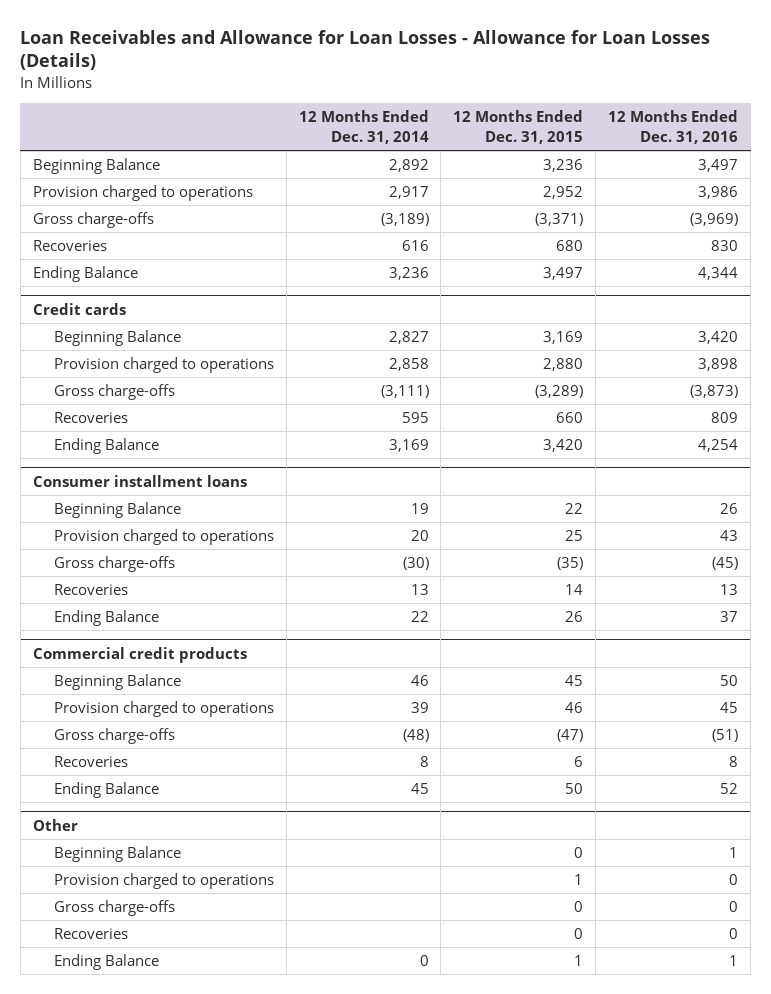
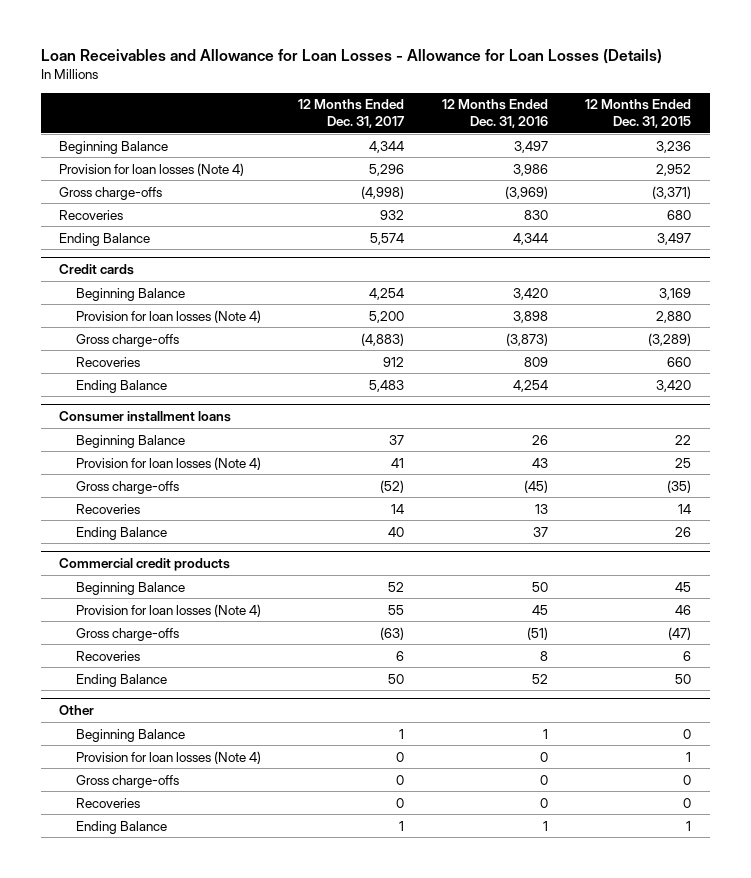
[298,110,429,144] 12 Months Ended Dec. 31, 2014 -> none
none -> [298,99,405,128] 12 Months Ended Dec. 31, 2017
[32,185,253,202] Provision charged to operations -> [59,162,245,176] Provision for loan losses (Note 4)
[53,357,274,374] Provision charged to operations -> [75,309,261,323] Provision for loan losses (Note 4)
[53,529,274,546] Provision charged to operations -> [75,456,261,470] Provision for loan losses (Note 4)
[53,701,274,718] Provision charged to operations -> [75,603,261,617] Provision for loan losses (Note 4)
[53,873,274,890] Provision charged to operations -> [75,750,261,764] Provision for loan losses (Note 4)

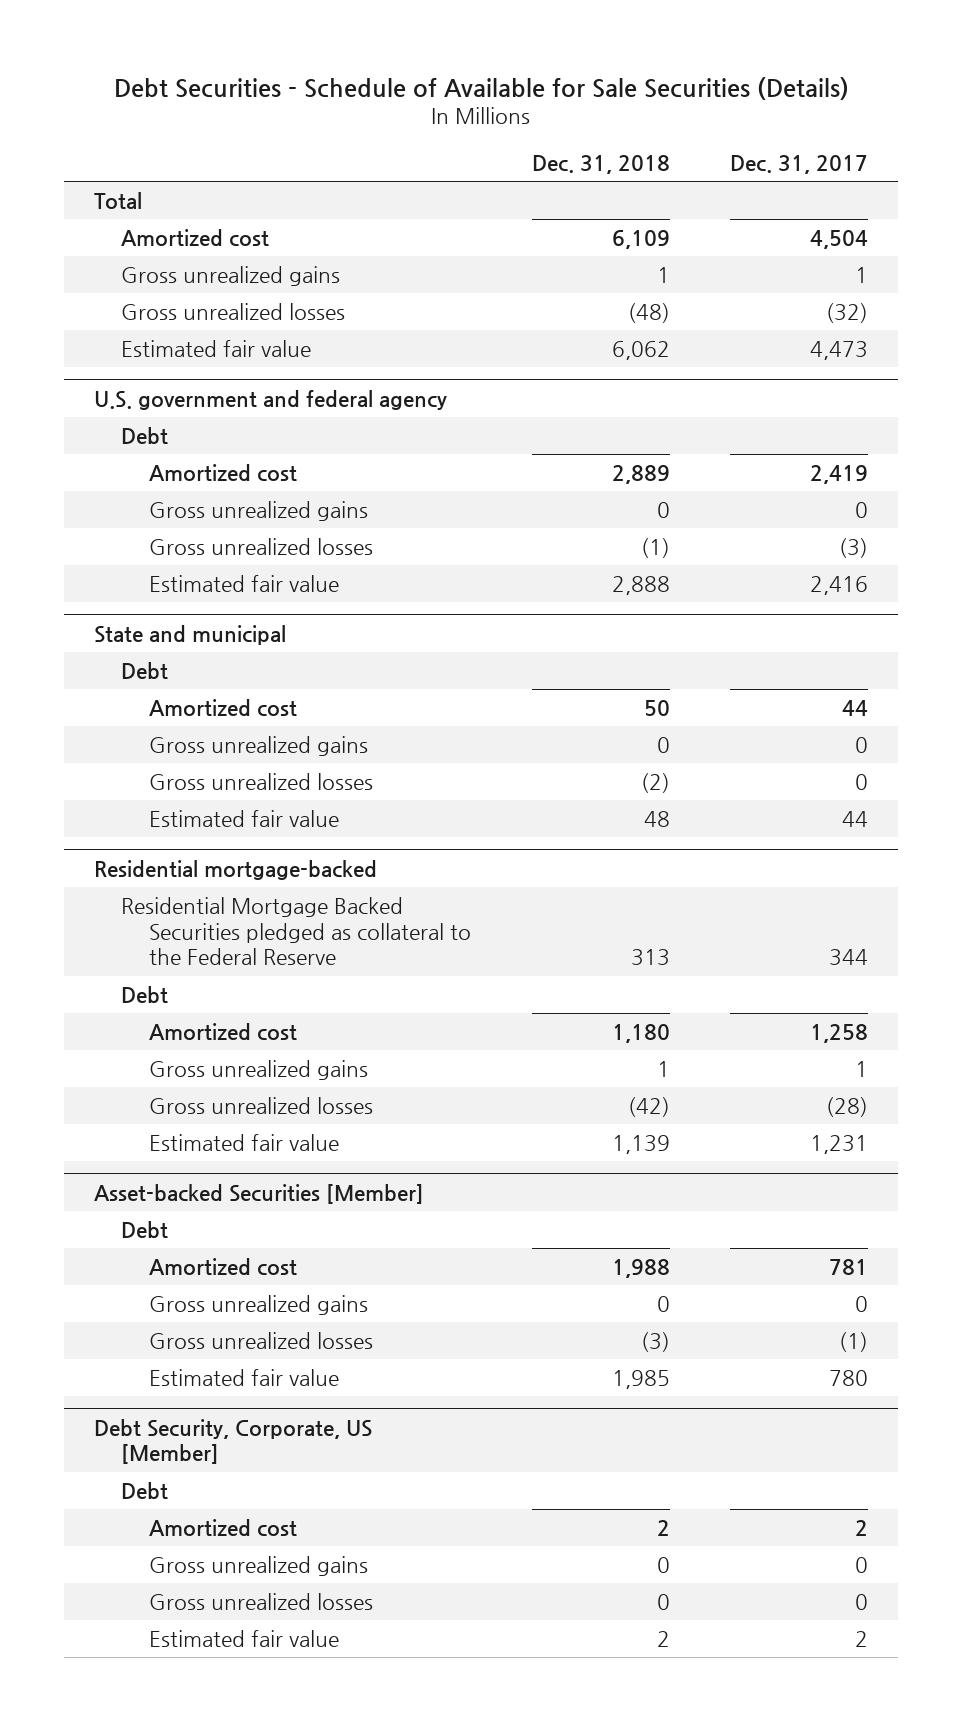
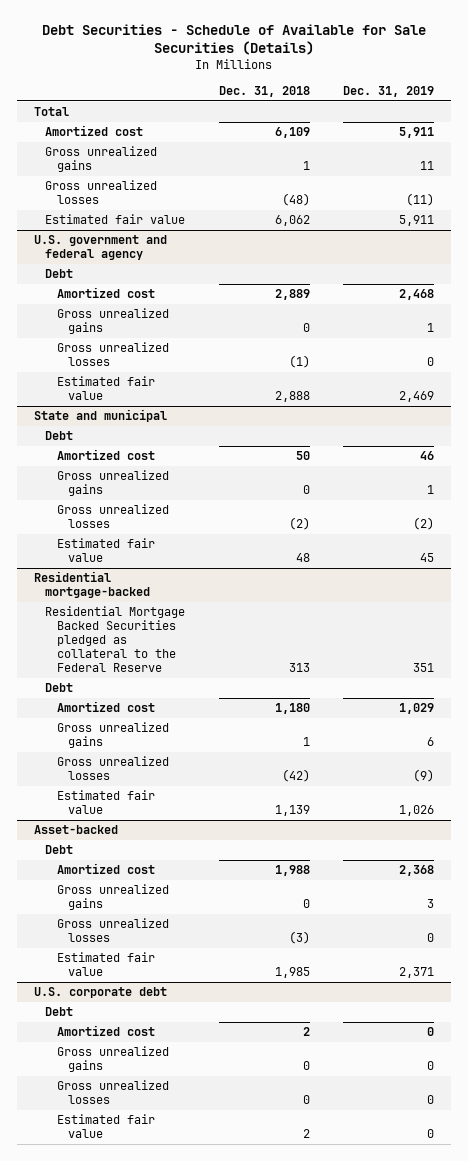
[729,154,868,174] Dec. 31, 2017 -> none
none -> [343,85,435,97] Dec. 31, 2019
[93,1183,424,1204] Asset-backed Securities [Member] -> [33,825,118,835] Asset-backed
[93,1418,372,1465] Debt Security, Corporate, US [Member] -> [33,987,167,999] U.S. corporate debt

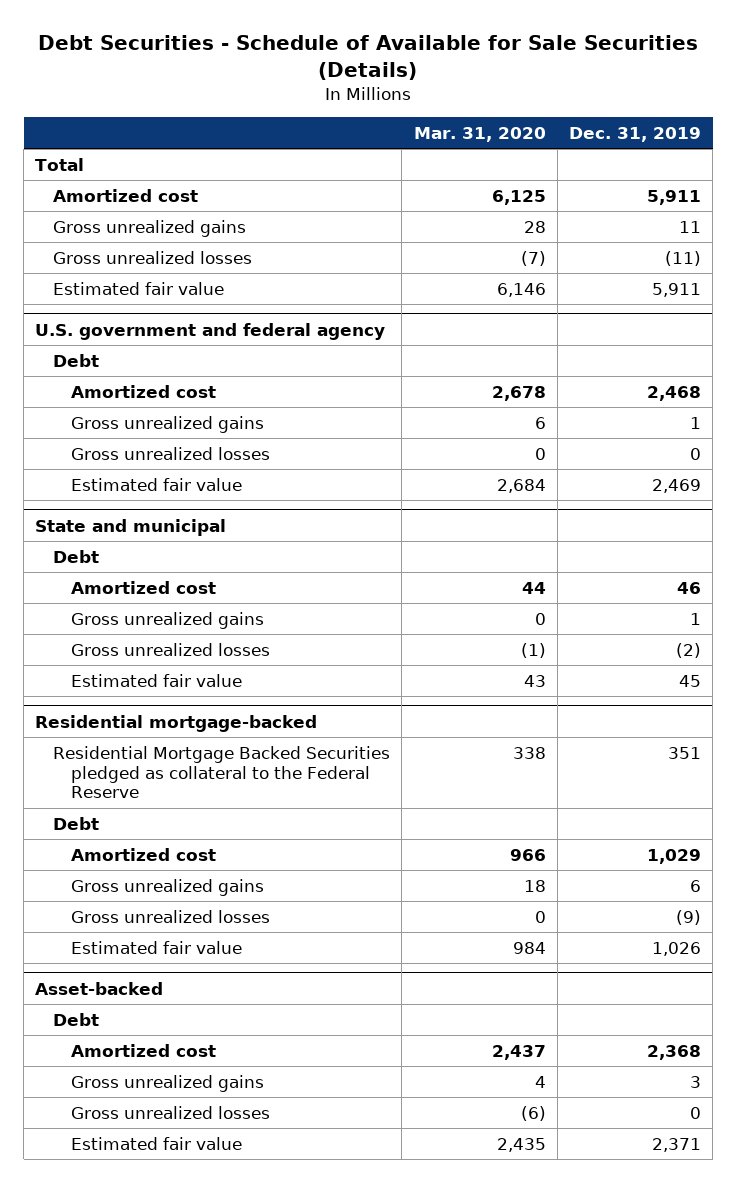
[218,85,310,97] Dec. 31, 2018 -> none
none -> [413,127,546,143] Mar. 31, 2020
[33,987,167,999] U.S. corporate debt -> none
[45,1007,74,1017] Debt -> none
[56,1025,155,1037] Amortized cost -> none
[56,1046,169,1073] Gross unrealized gains -> none
[56,1080,169,1105] Gross unrealized losses -> none
[56,1114,155,1139] Estimated fair value -> none

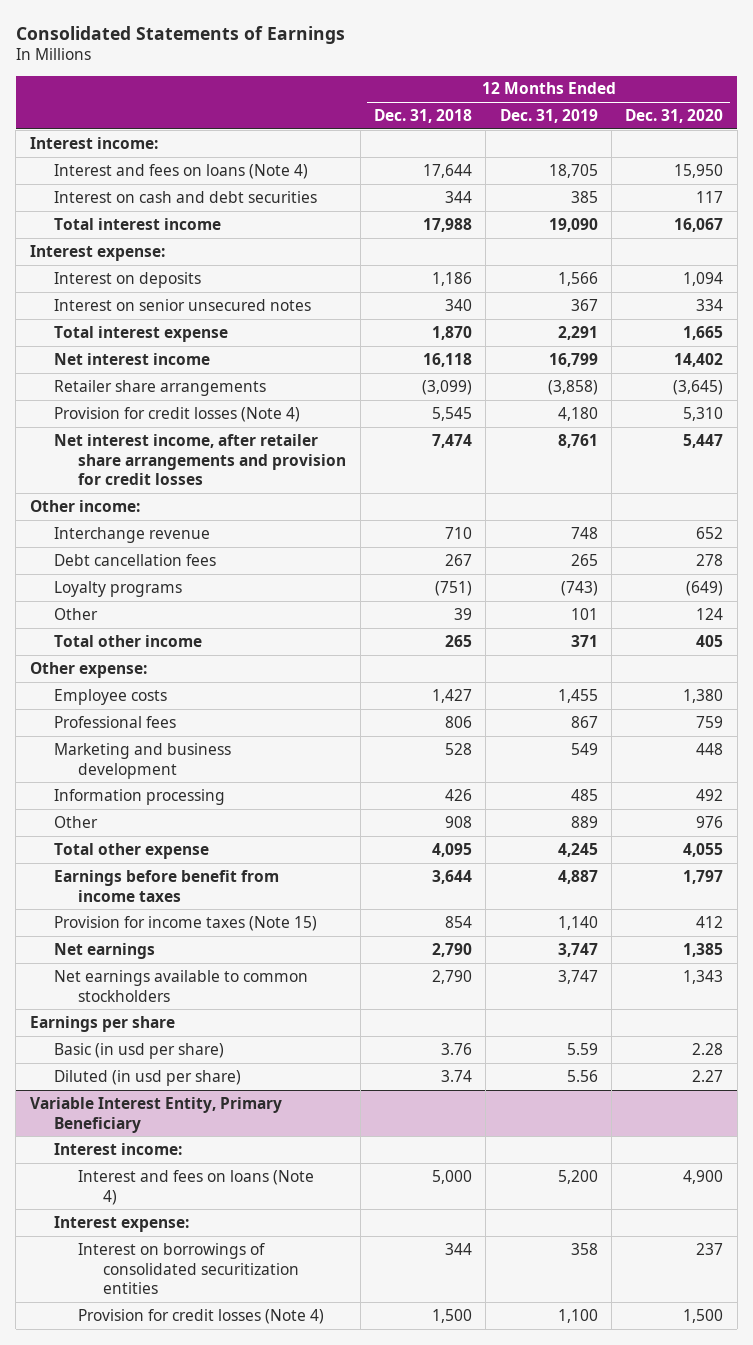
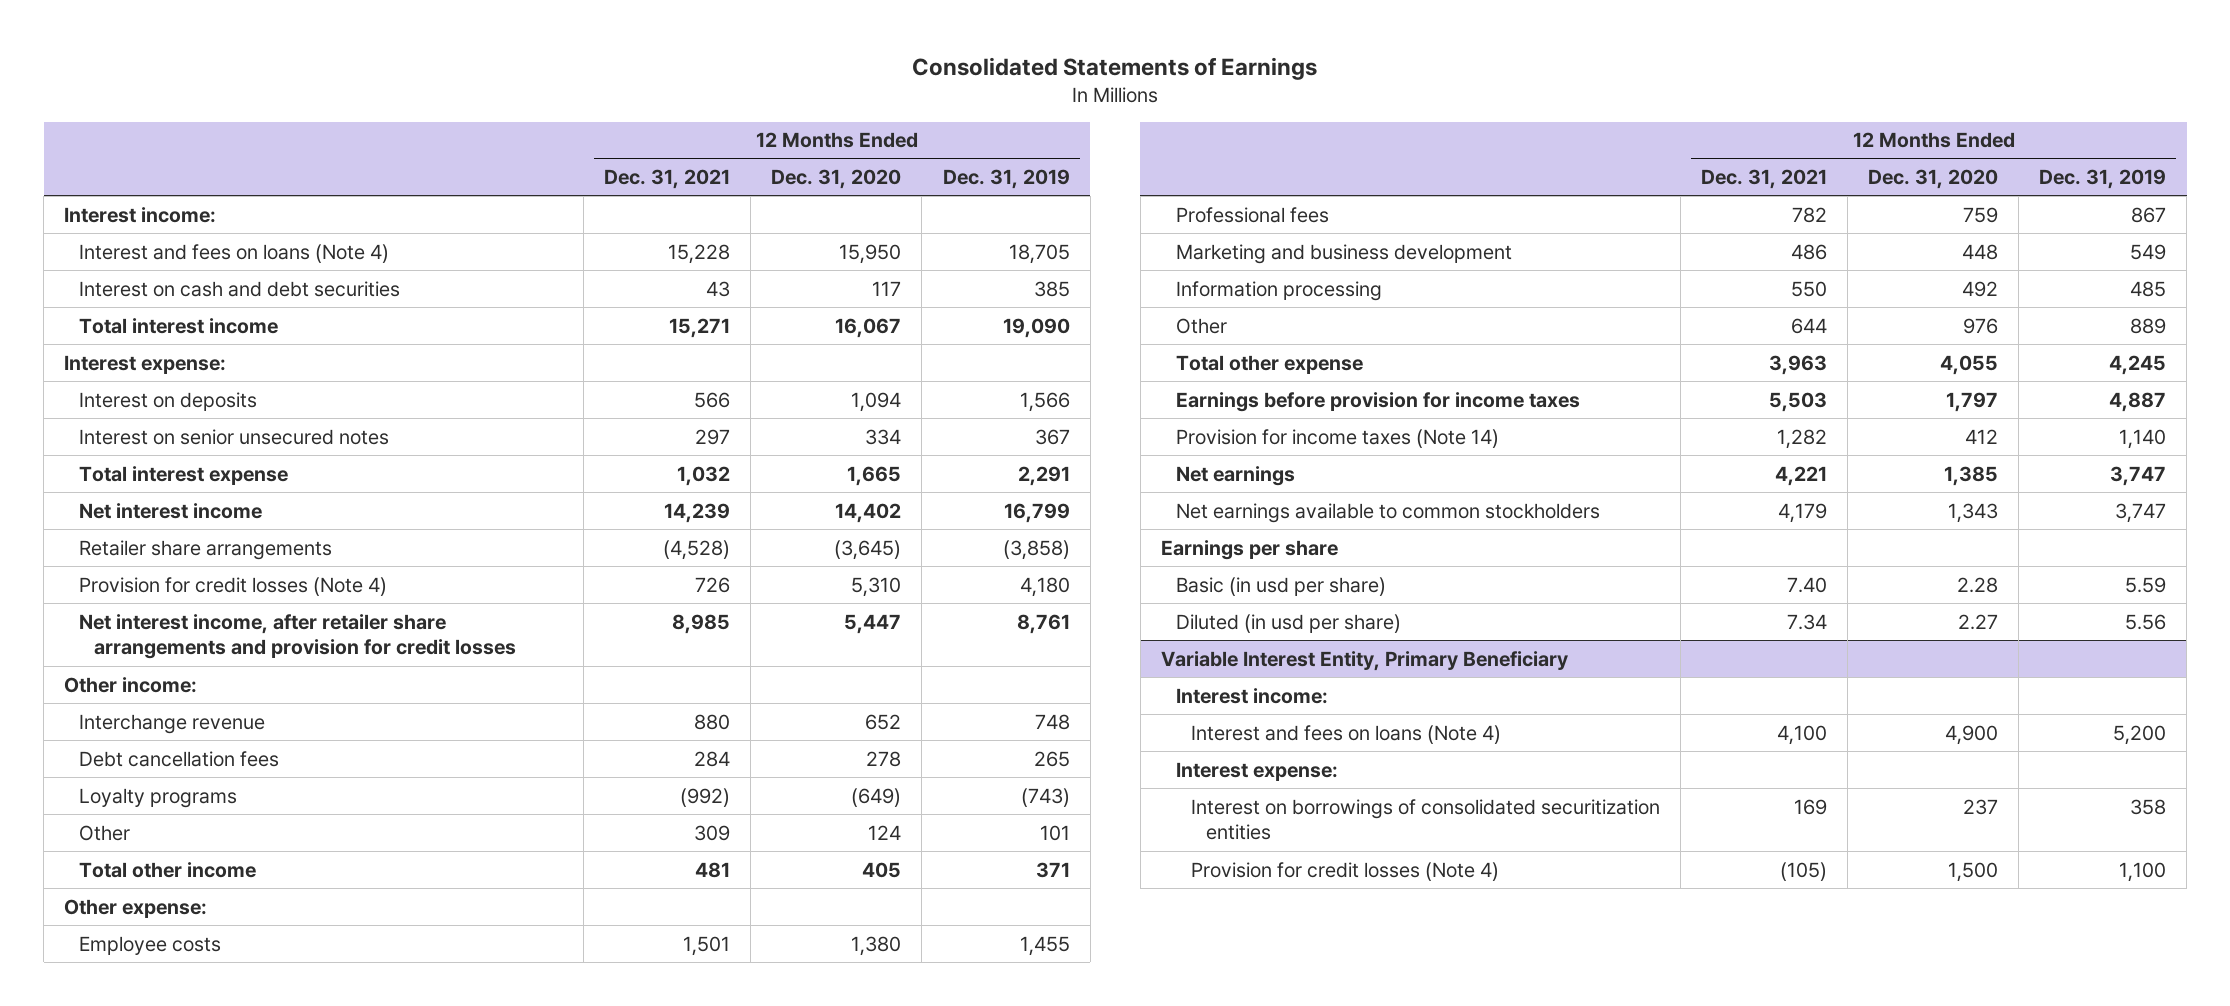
[373,108,472,123] Dec. 31, 2018 -> none
none -> [604,169,731,190] Dec. 31, 2021
[54,869,280,902] Earnings before benefit from income taxes -> [1175,391,1580,412] Earnings before provision for income taxes
[54,915,318,931] Provision for income taxes (Note 15) -> [1175,428,1499,448] Provision for income taxes (Note 14)

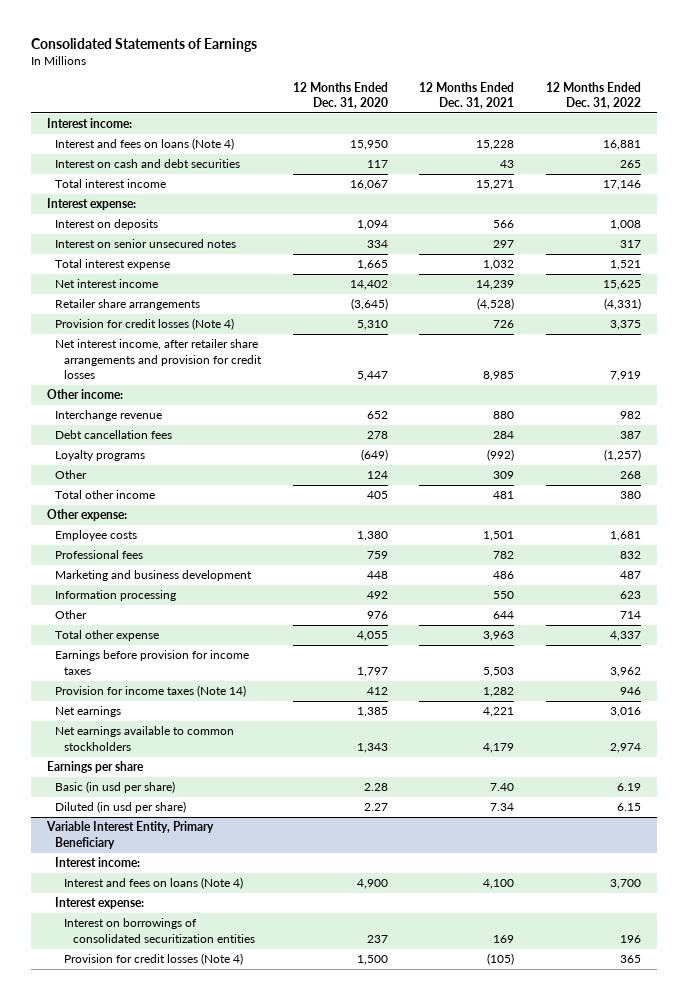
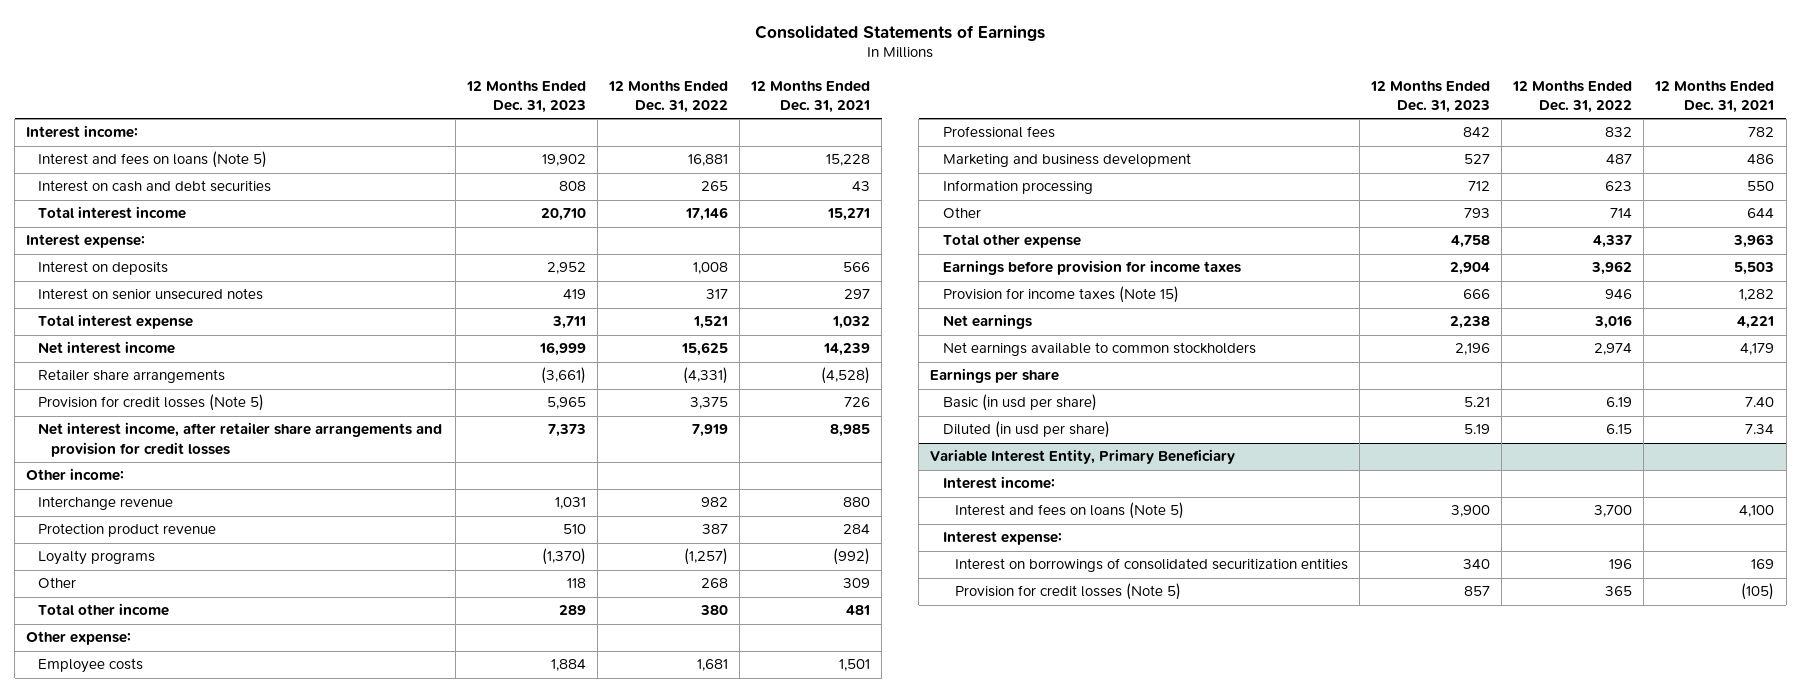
[292,81,388,109] 12 Months Ended Dec. 31, 2020 -> none
none -> [465,79,586,113] 12 Months Ended Dec. 31, 2023
[55,138,235,151] Interest and fees on loans (Note 4) -> [38,151,268,169] Interest and fees on loans (Note 5)
[55,318,235,331] Provision for credit losses (Note 4) -> [38,394,265,412] Provision for credit losses (Note 5)
[55,430,173,440] Debt cancellation fees -> [38,523,217,538] Protection product revenue
[55,685,247,698] Provision for income taxes (Note 14) -> [942,286,1179,304] Provision for income taxes (Note 15)
[64,877,244,890] Interest and fees on loans (Note 4) -> [954,502,1184,520] Interest and fees on loans (Note 5)
[64,953,244,966] Provision for credit losses (Note 4) -> [954,583,1181,601] Provision for credit losses (Note 5)

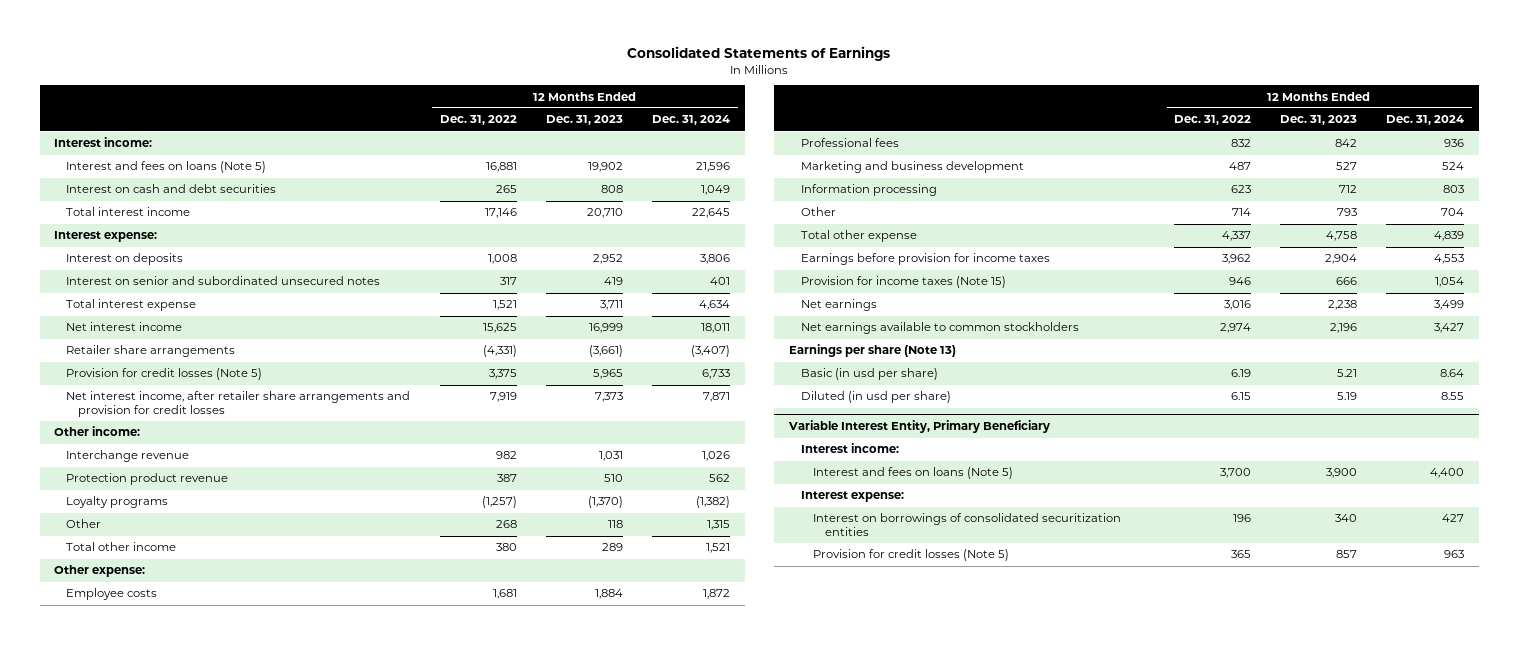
[750,79,871,113] 12 Months Ended Dec. 31, 2021 -> none
none -> [652,115,731,126] Dec. 31, 2024
[38,288,264,301] Interest on senior unsecured notes -> [66,276,381,286] Interest on senior and subordinated unsecured notes
[930,368,1060,384] Earnings per share -> [788,344,956,358] Earnings per share (Note 13)

